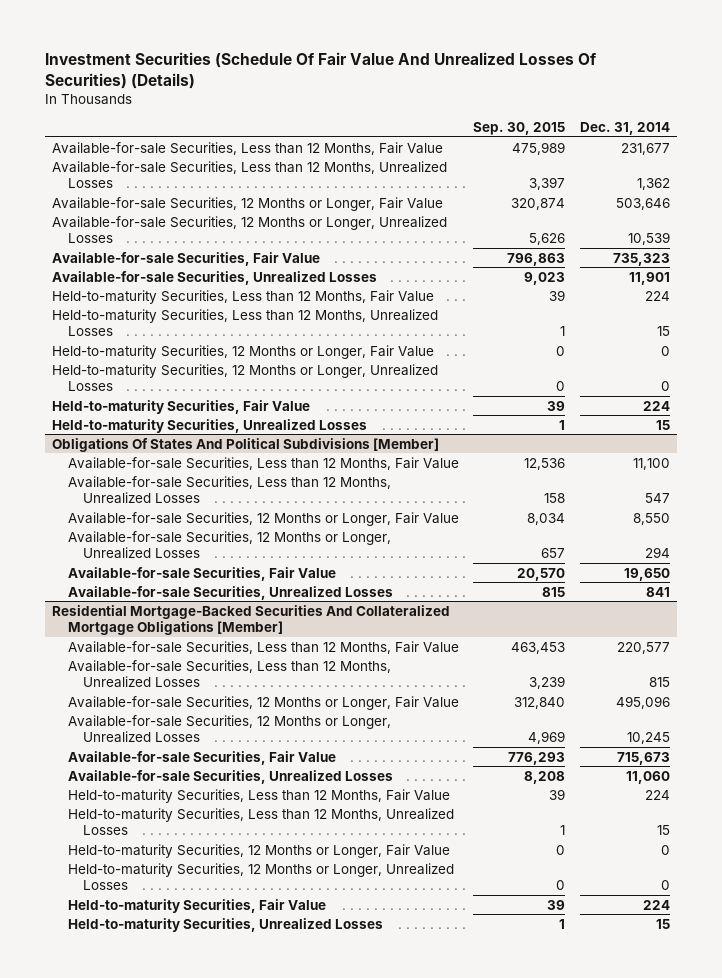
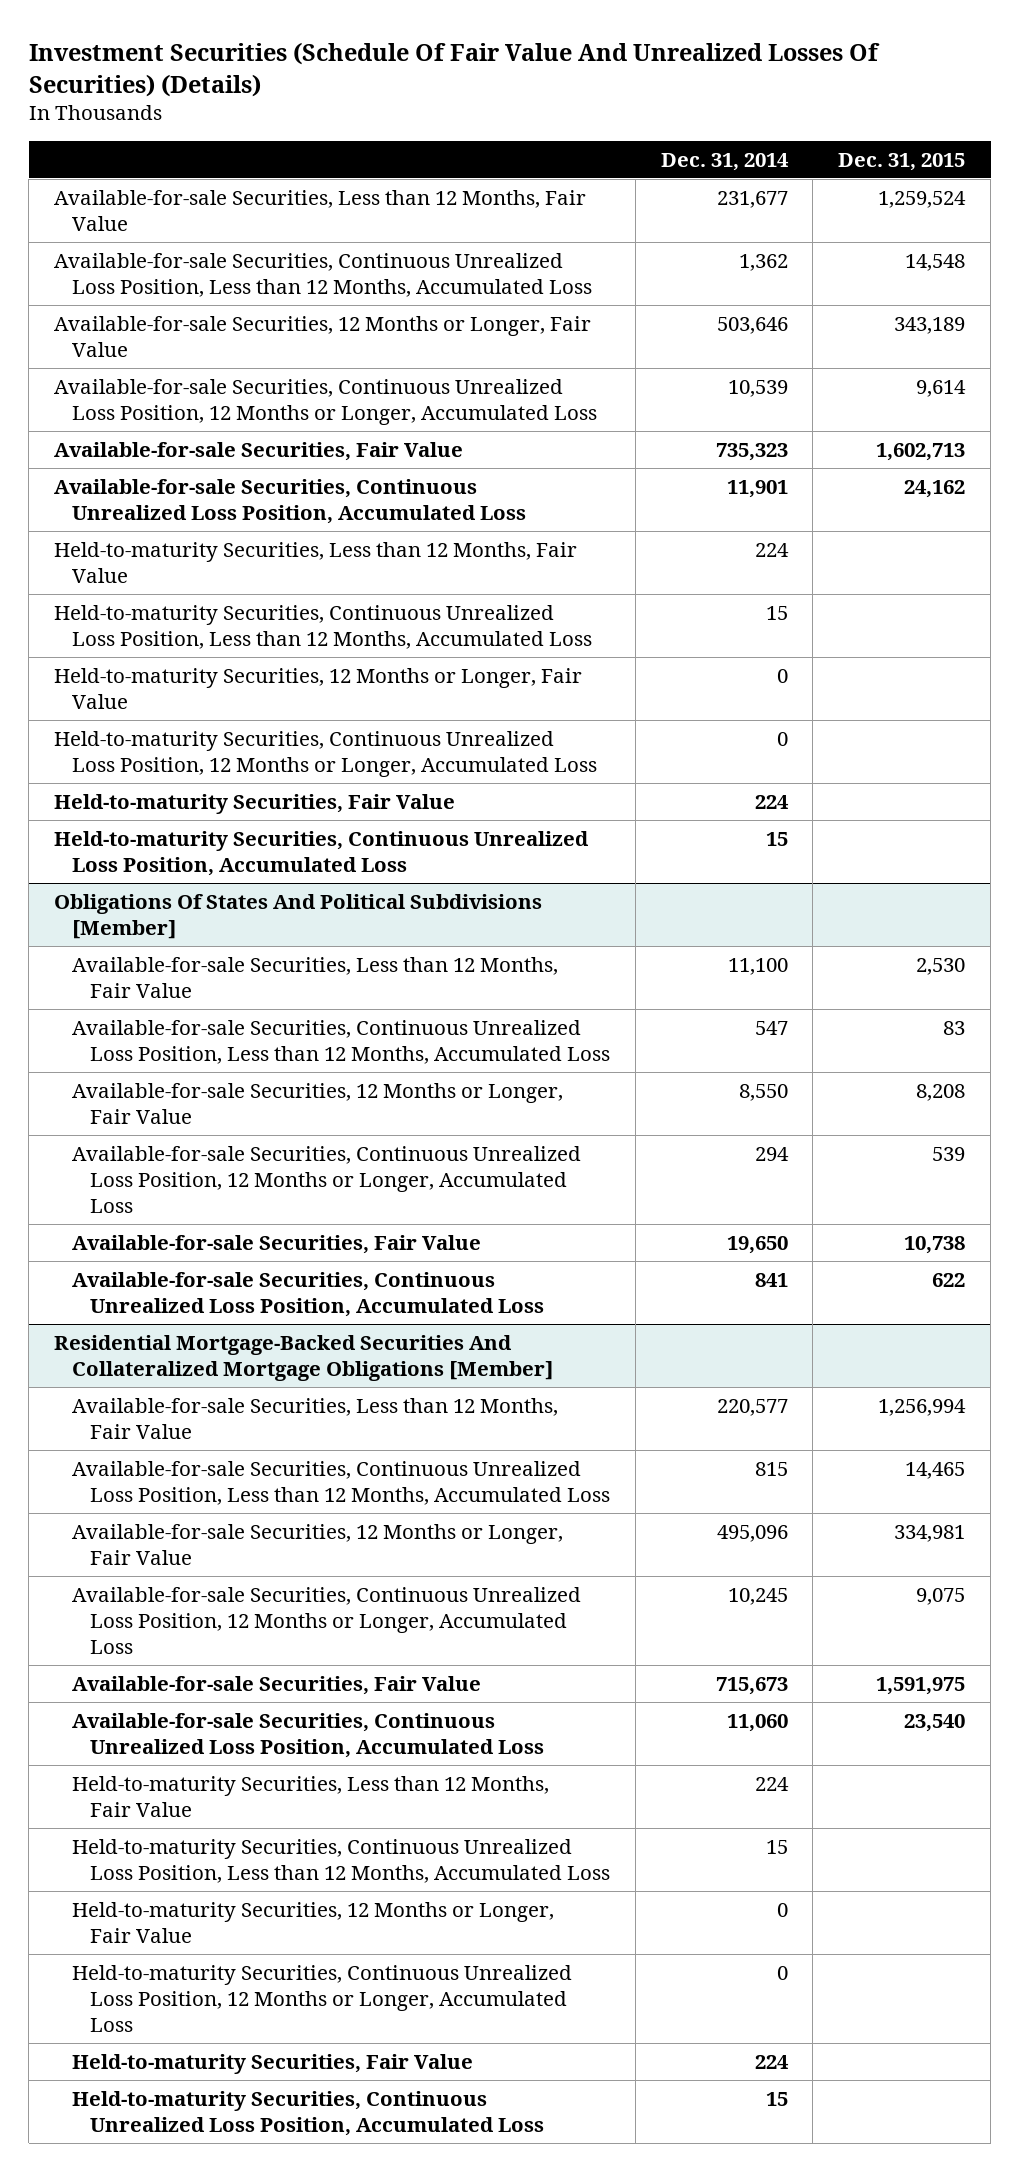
[473,121,566,135] Sep. 30, 2015 -> none
none -> [838,152,966,171] Dec. 31, 2015
[52,160,448,188] Available-for-sale Securities, Less than 12 Months, Unrealized Losses -> [54,252,592,297] Available-for-sale Securities, Continuous Unrealized Loss Position, Less than 12 Months, Accumulated Loss
[52,215,448,243] Available-for-sale Securities, 12 Months or Longer, Unrealized Losses -> [54,378,597,425] Available-for-sale Securities, Continuous Unrealized Loss Position, 12 Months or Longer, Accumulated Loss
[52,270,378,285] Available-for-sale Securities, Unrealized Losses -> [54,478,526,524] Available-for-sale Securities, Continuous Unrealized Loss Position, Accumulated Loss
[52,308,439,336] Held-to-maturity Securities, Less than 12 Months, Unrealized Losses -> [54,604,592,649] Held-to-maturity Securities, Continuous Unrealized Loss Position, Less than 12 Months, Accumulated Loss
[52,363,439,391] Held-to-maturity Securities, 12 Months or Longer, Unrealized Losses -> [54,730,597,777] Held-to-maturity Securities, Continuous Unrealized Loss Position, 12 Months or Longer, Accumulated Loss
[52,418,368,433] Held-to-maturity Securities, Unrealized Losses -> [54,830,590,876] Held-to-maturity Securities, Continuous Unrealized Loss Position, Accumulated Loss
[67,475,391,504] Available-for-sale Securities, Less than 12 Months, Unrealized Losses -> [71,1019,610,1064] Available-for-sale Securities, Continuous Unrealized Loss Position, Less than 12 Months, Accumulated Loss
[67,530,391,559] Available-for-sale Securities, 12 Months or Longer, Unrealized Losses -> [71,1145,581,1214] Available-for-sale Securities, Continuous Unrealized Loss Position, 12 Months or Longer, Accumulated Loss
[67,585,393,600] Available-for-sale Securities, Unrealized Losses -> [71,1271,544,1317] Available-for-sale Securities, Continuous Unrealized Loss Position, Accumulated Loss
[67,659,391,688] Available-for-sale Securities, Less than 12 Months, Unrealized Losses -> [71,1460,610,1505] Available-for-sale Securities, Continuous Unrealized Loss Position, Less than 12 Months, Accumulated Loss
[67,714,391,743] Available-for-sale Securities, 12 Months or Longer, Unrealized Losses -> [71,1586,581,1655] Available-for-sale Securities, Continuous Unrealized Loss Position, 12 Months or Longer, Accumulated Loss
[67,769,393,784] Available-for-sale Securities, Unrealized Losses -> [71,1712,544,1758] Available-for-sale Securities, Continuous Unrealized Loss Position, Accumulated Loss
[67,807,454,835] Held-to-maturity Securities, Less than 12 Months, Unrealized Losses -> [71,1838,610,1883] Held-to-maturity Securities, Continuous Unrealized Loss Position, Less than 12 Months, Accumulated Loss
[67,862,454,890] Held-to-maturity Securities, 12 Months or Longer, Unrealized Losses -> [71,1964,572,2033] Held-to-maturity Securities, Continuous Unrealized Loss Position, 12 Months or Longer, Accumulated Loss
[67,917,383,932] Held-to-maturity Securities, Unrealized Losses -> [71,2090,544,2136] Held-to-maturity Securities, Continuous Unrealized Loss Position, Accumulated Loss

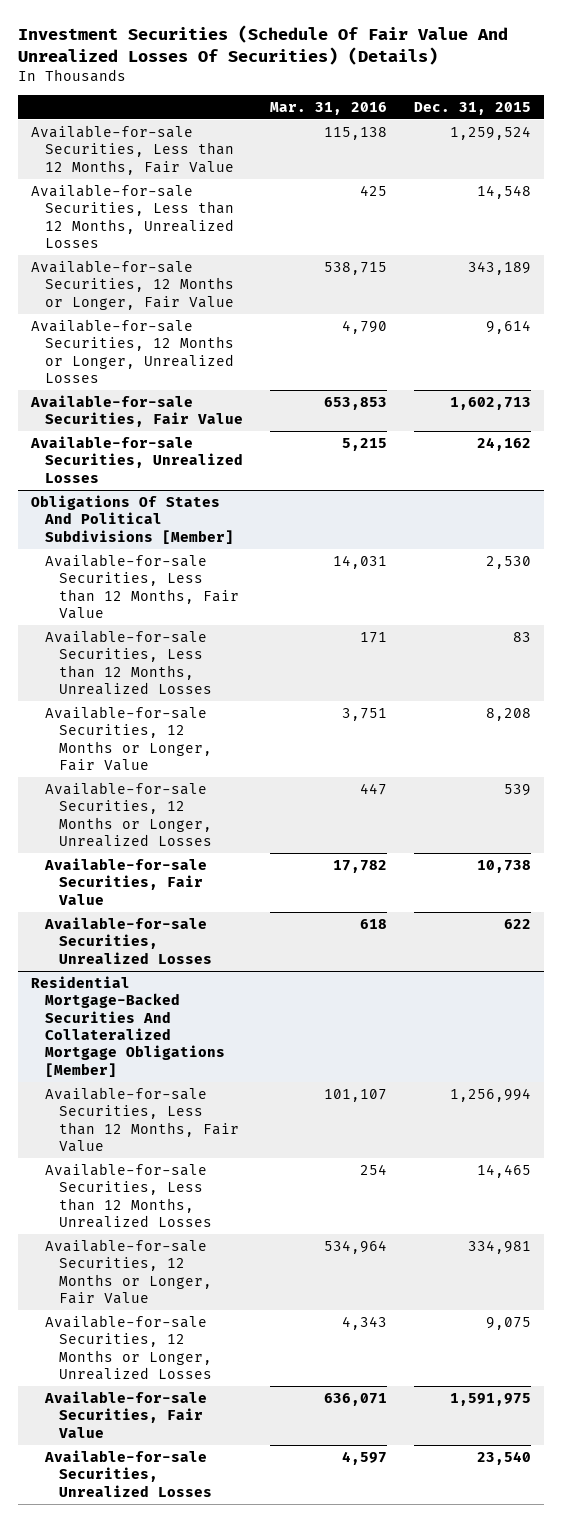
[660,152,789,171] Dec. 31, 2014 -> none
none -> [269,102,387,116] Mar. 31, 2016
[54,252,592,297] Available-for-sale Securities, Continuous Unrealized Loss Position, Less than 12 Months, Accumulated Loss -> [31,183,235,248] Available-for-sale Securities, Less than 12 Months, Unrealized Losses
[54,378,597,425] Available-for-sale Securities, Continuous Unrealized Loss Position, 12 Months or Longer, Accumulated Loss -> [31,318,235,383] Available-for-sale Securities, 12 Months or Longer, Unrealized Losses
[54,541,578,583] Held-to-maturity Securities, Less than 12 Months, Fair Value -> none
[54,604,592,649] Held-to-maturity Securities, Continuous Unrealized Loss Position, Less than 12 Months, Accumulated Loss -> none
[54,667,583,709] Held-to-maturity Securities, 12 Months or Longer, Fair Value -> none
[54,730,597,777] Held-to-maturity Securities, Continuous Unrealized Loss Position, 12 Months or Longer, Accumulated Loss -> none
[54,793,456,814] Held-to-maturity Securities, Fair Value -> none
[54,830,590,876] Held-to-maturity Securities, Continuous Unrealized Loss Position, Accumulated Loss -> none
[54,478,526,524] Available-for-sale Securities, Continuous Unrealized Loss Position, Accumulated Loss -> [30,435,244,483] Available-for-sale Securities, Unrealized Losses
[71,1019,610,1064] Available-for-sale Securities, Continuous Unrealized Loss Position, Less than 12 Months, Accumulated Loss -> [45,629,212,695] Available-for-sale Securities, Less than 12 Months, Unrealized Losses
[71,1145,581,1214] Available-for-sale Securities, Continuous Unrealized Loss Position, 12 Months or Longer, Accumulated Loss -> [45,781,212,847] Available-for-sale Securities, 12 Months or Longer, Unrealized Losses
[71,1271,544,1317] Available-for-sale Securities, Continuous Unrealized Loss Position, Accumulated Loss -> [44,916,212,964] Available-for-sale Securities, Unrealized Losses
[71,1460,610,1505] Available-for-sale Securities, Continuous Unrealized Loss Position, Less than 12 Months, Accumulated Loss -> [45,1162,212,1228] Available-for-sale Securities, Less than 12 Months, Unrealized Losses
[71,1586,581,1655] Available-for-sale Securities, Continuous Unrealized Loss Position, 12 Months or Longer, Accumulated Loss -> [45,1314,212,1380] Available-for-sale Securities, 12 Months or Longer, Unrealized Losses
[71,1775,549,1817] Held-to-maturity Securities, Less than 12 Months, Fair Value -> none
[71,1838,610,1883] Held-to-maturity Securities, Continuous Unrealized Loss Position, Less than 12 Months, Accumulated Loss -> none
[71,1901,554,1943] Held-to-maturity Securities, 12 Months or Longer, Fair Value -> none
[71,1964,572,2033] Held-to-maturity Securities, Continuous Unrealized Loss Position, 12 Months or Longer, Accumulated Loss -> none
[71,2053,473,2074] Held-to-maturity Securities, Fair Value -> none
[71,2090,544,2136] Held-to-maturity Securities, Continuous Unrealized Loss Position, Accumulated Loss -> none
[71,1712,544,1758] Available-for-sale Securities, Continuous Unrealized Loss Position, Accumulated Loss -> [44,1449,212,1497] Available-for-sale Securities, Unrealized Losses

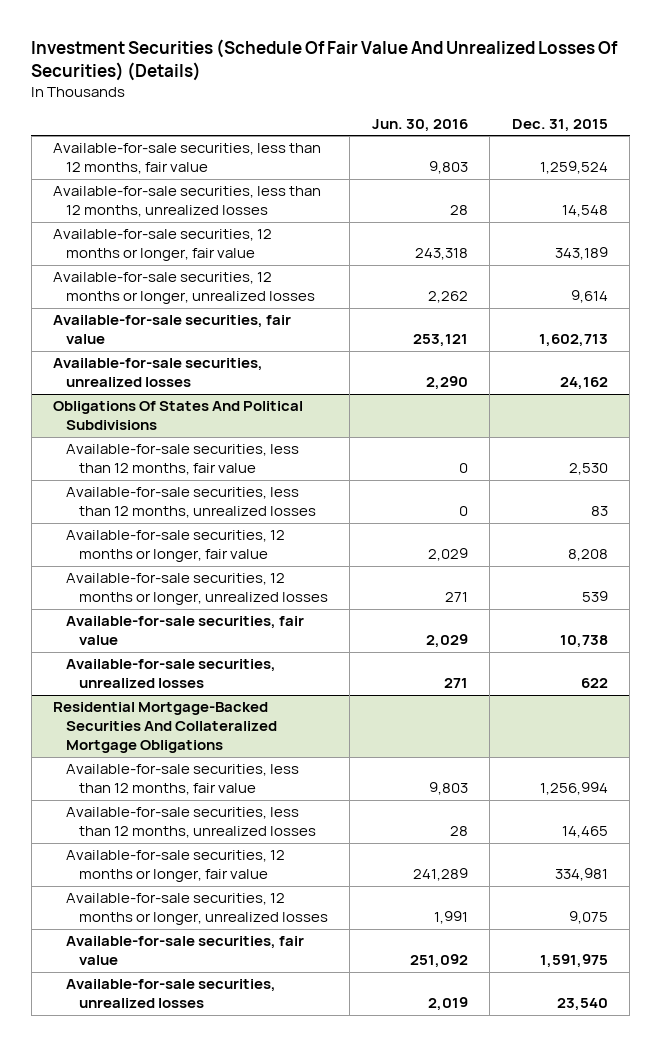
[269,102,387,116] Mar. 31, 2016 -> none
none -> [371,118,468,132] Jun. 30, 2016
[31,124,235,175] Available-for-sale Securities, Less than 12 Months, Fair Value -> [53,143,322,175] Available-for-sale securities, less than 12 months, fair value
[31,183,235,248] Available-for-sale Securities, Less than 12 Months, Unrealized Losses -> [53,186,322,218] Available-for-sale securities, less than 12 months, unrealized losses
[31,259,235,310] Available-for-sale Securities, 12 Months or Longer, Fair Value -> [53,229,273,262] Available-for-sale securities, 12 months or longer, fair value
[31,318,235,383] Available-for-sale Securities, 12 Months or Longer, Unrealized Losses -> [53,272,315,305] Available-for-sale securities, 12 months or longer, unrealized losses
[30,394,244,428] Available-for-sale Securities, Fair Value -> [53,315,292,345] Available-for-sale securities, fair value
[30,435,244,483] Available-for-sale Securities, Unrealized Losses -> [53,358,264,388] Available-for-sale securities, unrealized losses
[31,494,235,544] Obligations Of States And Political Subdivisions [Member] -> [53,401,304,431] Obligations Of States And Political Subdivisions
[45,553,239,619] Available-for-sale Securities, Less than 12 Months, Fair Value -> [65,444,299,476] Available-for-sale securities, less than 12 months, fair value
[45,629,212,695] Available-for-sale Securities, Less than 12 Months, Unrealized Losses -> [65,487,316,519] Available-for-sale securities, less than 12 months, unrealized losses
[45,705,212,771] Available-for-sale Securities, 12 Months or Longer, Fair Value -> [65,530,285,563] Available-for-sale securities, 12 months or longer, fair value
[45,781,212,847] Available-for-sale Securities, 12 Months or Longer, Unrealized Losses -> [65,573,328,606] Available-for-sale securities, 12 months or longer, unrealized losses
[44,857,208,905] Available-for-sale Securities, Fair Value -> [65,616,304,646] Available-for-sale securities, fair value
[44,916,212,964] Available-for-sale Securities, Unrealized Losses -> [65,659,276,689] Available-for-sale securities, unrealized losses
[31,975,226,1077] Residential Mortgage-Backed Securities And Collateralized Mortgage Obligations [Member] -> [53,702,277,754] Residential Mortgage-Backed Securities And Collateralized Mortgage Obligations
[45,1086,239,1152] Available-for-sale Securities, Less than 12 Months, Fair Value -> [65,764,299,796] Available-for-sale securities, less than 12 months, fair value
[45,1162,212,1228] Available-for-sale Securities, Less than 12 Months, Unrealized Losses -> [65,807,316,839] Available-for-sale securities, less than 12 months, unrealized losses
[45,1238,212,1304] Available-for-sale Securities, 12 Months or Longer, Fair Value -> [65,850,285,883] Available-for-sale securities, 12 months or longer, fair value
[45,1314,212,1380] Available-for-sale Securities, 12 Months or Longer, Unrealized Losses -> [65,893,328,926] Available-for-sale securities, 12 months or longer, unrealized losses
[44,1390,208,1438] Available-for-sale Securities, Fair Value -> [65,936,304,966] Available-for-sale securities, fair value
[44,1449,212,1497] Available-for-sale Securities, Unrealized Losses -> [65,979,276,1009] Available-for-sale securities, unrealized losses

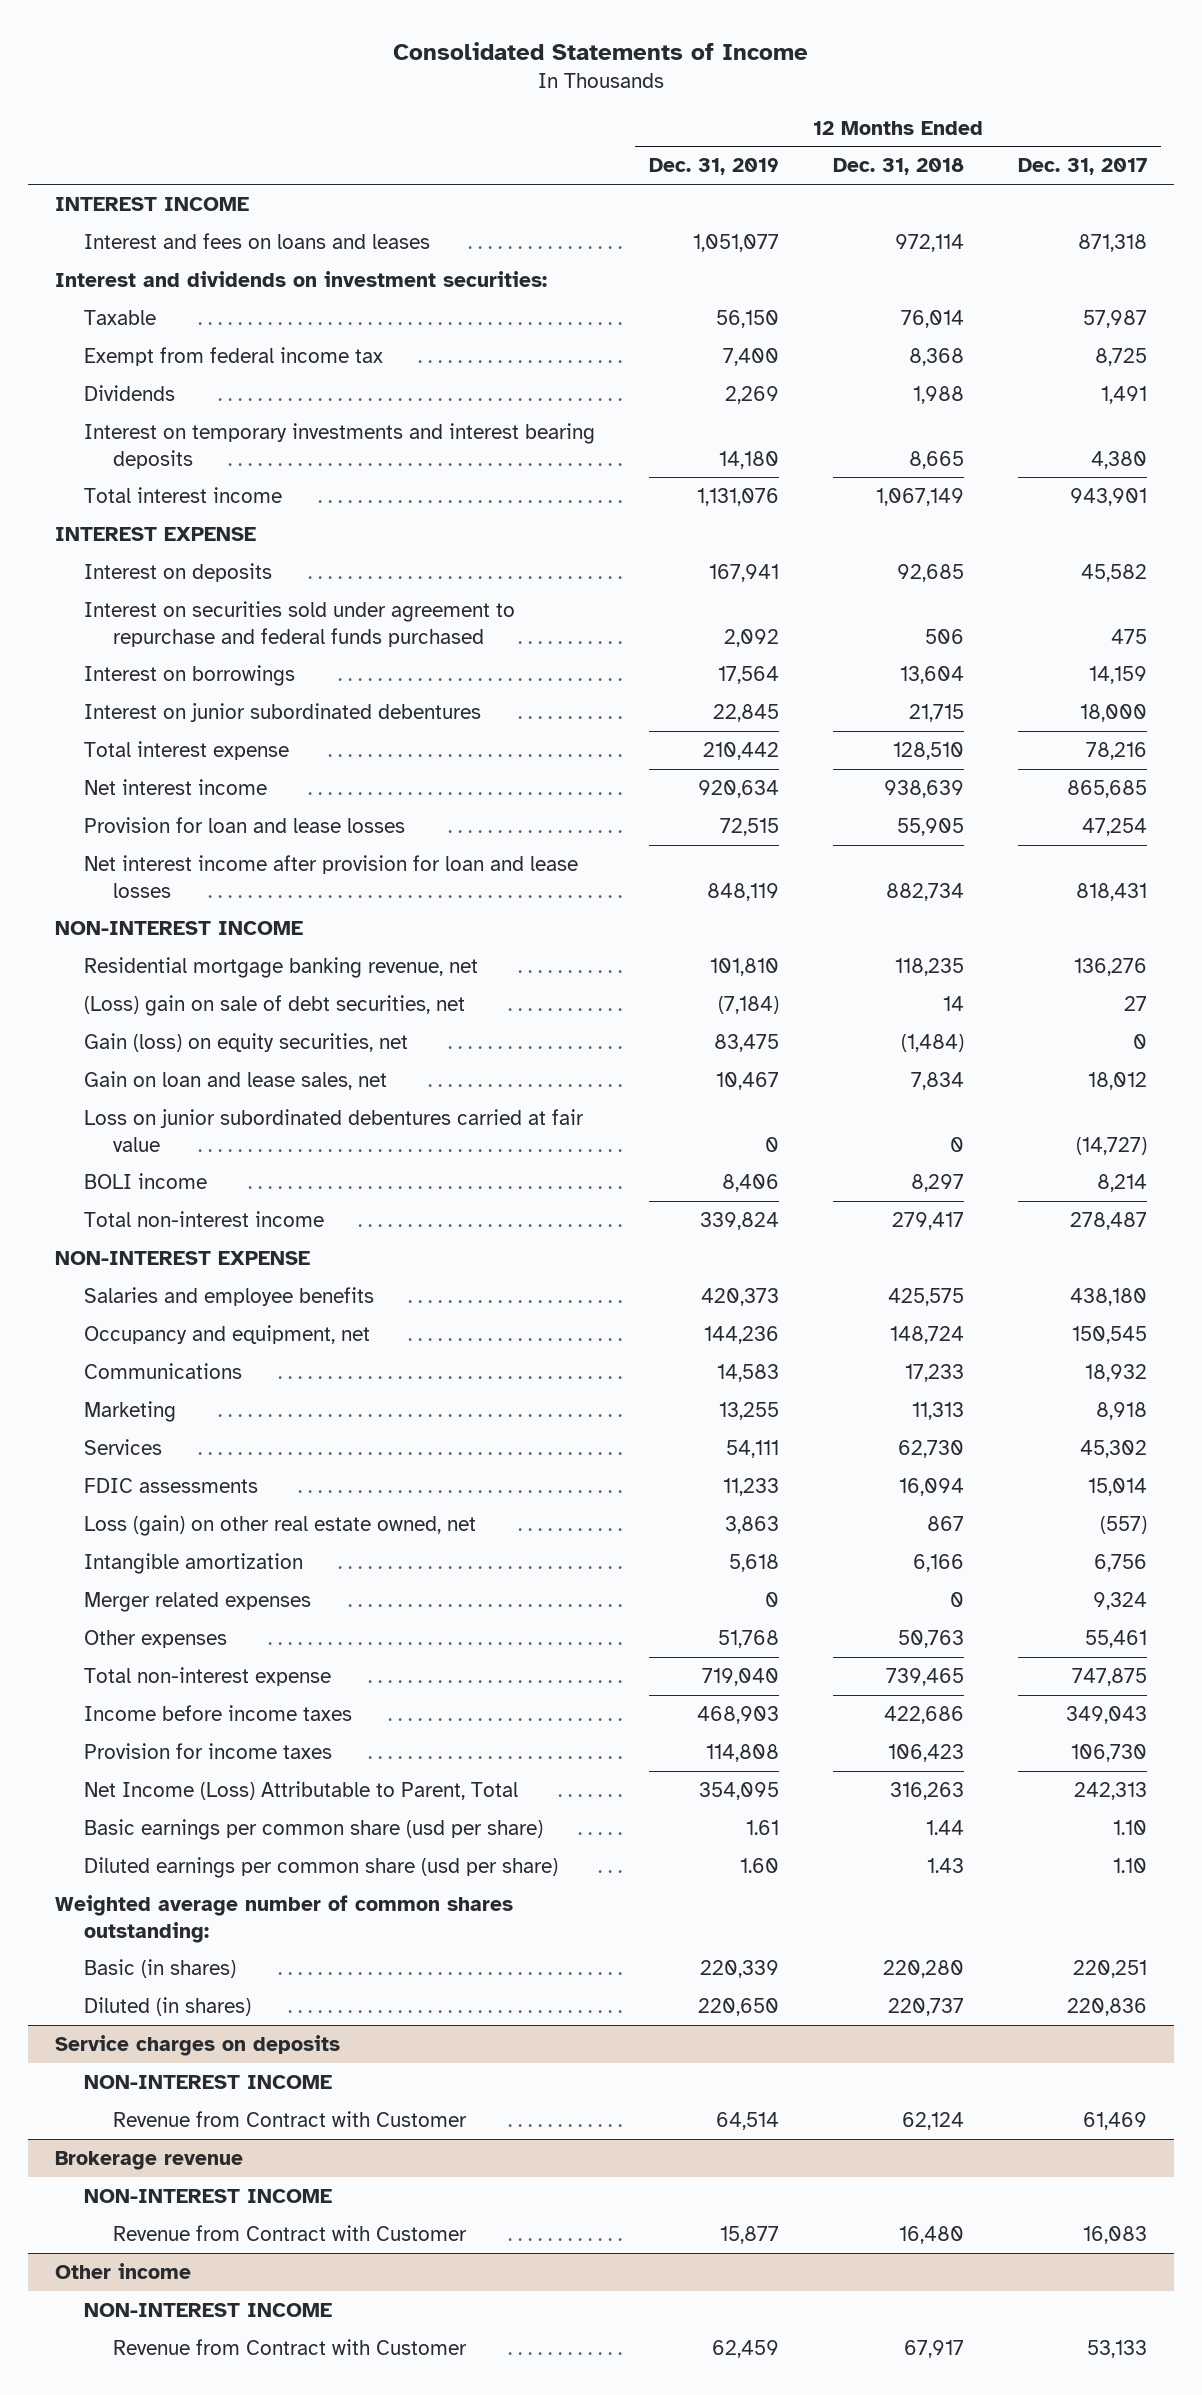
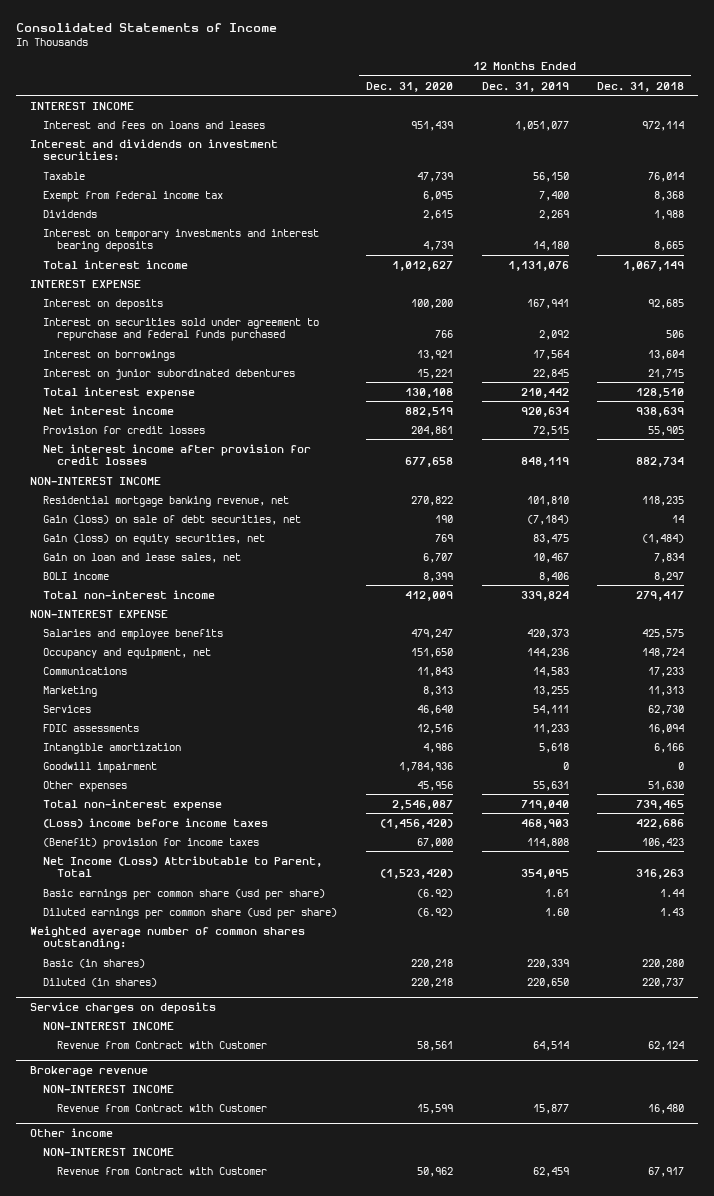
[1018,158,1148,176] Dec. 31, 2017 -> none
none -> [365,81,453,92] Dec. 31, 2020
[83,816,405,833] Provision for loan and lease losses -> [43,425,206,434] Provision for credit losses
[83,854,578,898] Net interest income after provision for loan and lease losses -> [43,443,312,466] Net interest income after provision for credit losses
[83,994,465,1016] (Loss) gain on sale of debt securities, net -> [43,514,302,525] Gain (loss) on sale of debt securities, net
[83,1108,584,1152] Loss on junior subordinated debentures carried at fair value -> none
[83,1514,476,1536] Loss (gain) on other real estate owned, net -> none
[83,1591,311,1612] Merger related expenses -> none
none -> [43,761,158,773] Goodwill impairment
[717,1629,779,1648] 51,768 -> [532,780,569,791] 55,631
[897,1629,964,1648] 50,763 -> [648,780,685,791] 51,630
[83,1704,352,1721] Income before income taxes -> [43,817,269,828] (Loss) income before income taxes
[83,1742,332,1759] Provision for income taxes -> [43,837,260,849] (Benefit) provision for income taxes

